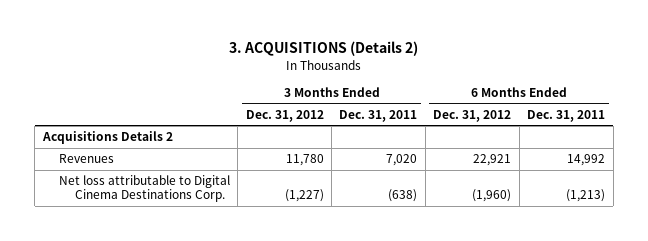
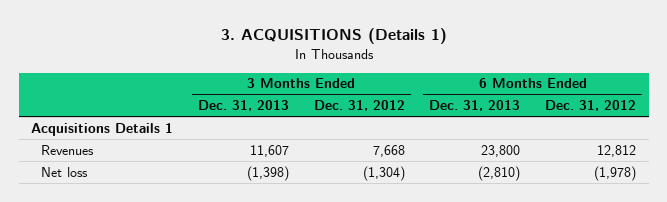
[228,41,418,57] 3. ACQUISITIONS (Details 2) -> [220,28,447,45] 3. ACQUISITIONS (Details 1)
[339,109,418,122] Dec. 31, 2011 -> none
[527,109,606,122] Dec. 31, 2011 -> none
none -> [197,100,289,112] Dec. 31, 2013
none -> [429,100,521,112] Dec. 31, 2013
[41,131,173,145] Acquisitions Details 2 -> [31,122,174,136] Acquisitions Details 1
[285,154,324,167] 11,780 -> [372,144,405,157] 7,668
[473,154,512,167] 22,921 -> [597,144,637,157] 12,812
[58,175,230,203] Net loss attributable to Digital Cinema Destinations Corp. -> [41,166,89,177] Net loss
[284,189,324,203] (1,227) -> [362,165,405,181] (1,304)
[472,189,512,203] (1,960) -> [594,165,637,181] (1,978)

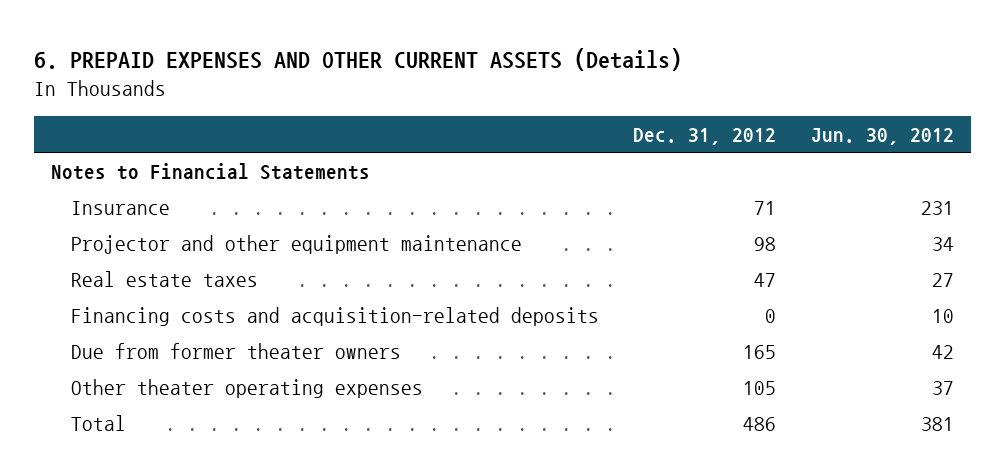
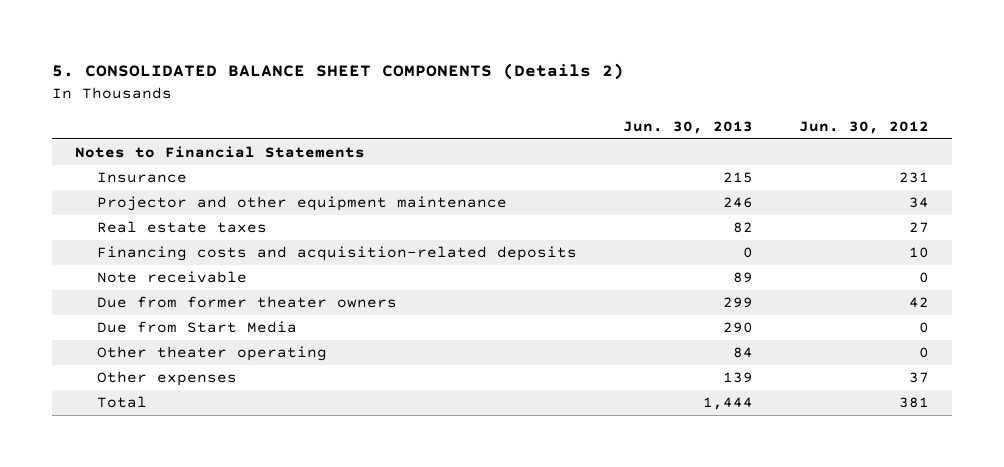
[34,47,683,71] 6. PREPAID EXPENSES AND OTHER CURRENT ASSETS (Details) -> [51,63,624,81] 5. CONSOLIDATED BALANCE SHEET COMPONENTS (Details 2)
[633,127,777,145] Dec. 31, 2012 -> none
none -> [623,120,754,134] Jun. 30, 2013
none -> [97,271,248,284] Note receivable
none -> [97,321,298,334] Due from Start Media
none -> [97,346,328,362] Other theater operating
[70,378,423,398] Other theater operating expenses -> [97,371,238,387] Other expenses

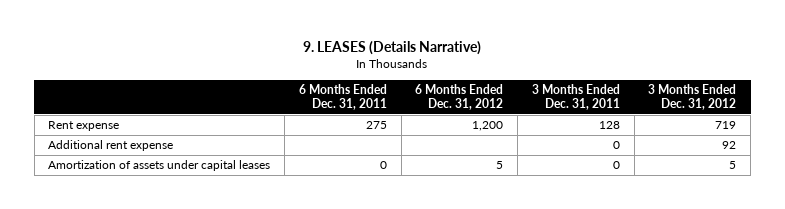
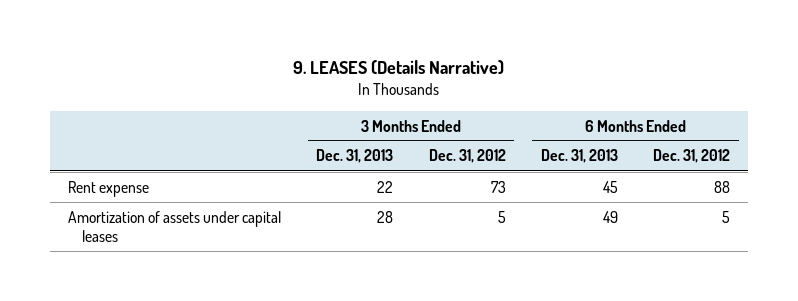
[298,84,387,111] 6 Months Ended Dec. 31, 2011 -> none
[531,84,620,111] 3 Months Ended Dec. 31, 2011 -> none
none -> [316,149,394,164] Dec. 31, 2013
none -> [540,149,618,164] Dec. 31, 2013
[48,140,174,152] Additional rent expense -> none
[472,121,504,132] 1,200 -> [714,180,731,193] 88
[715,121,737,130] 719 -> [490,180,506,193] 73

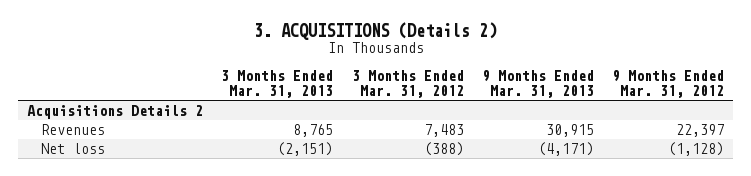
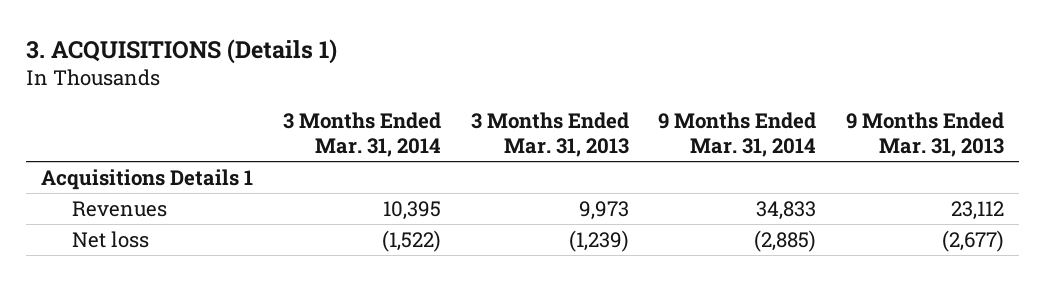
[253,21,497,40] 3. ACQUISITIONS (Details 2) -> [26,38,338,64] 3. ACQUISITIONS (Details 1)
[351,69,464,99] 3 Months Ended Mar. 31, 2012 -> none
[612,69,725,99] 9 Months Ended Mar. 31, 2012 -> none
none -> [282,111,441,158] 3 Months Ended Mar. 31, 2014
none -> [658,111,817,158] 9 Months Ended Mar. 31, 2014
[26,105,203,120] Acquisitions Details 2 -> [40,168,253,190] Acquisitions Details 1
[293,124,334,138] 8,765 -> [578,200,629,220] 9,973
[545,124,594,138] 30,915 -> [951,200,1005,220] 23,112
[277,142,334,157] (2,151) -> [568,229,629,252] (1,239)
[537,142,594,157] (4,171) -> [942,229,1005,252] (2,677)

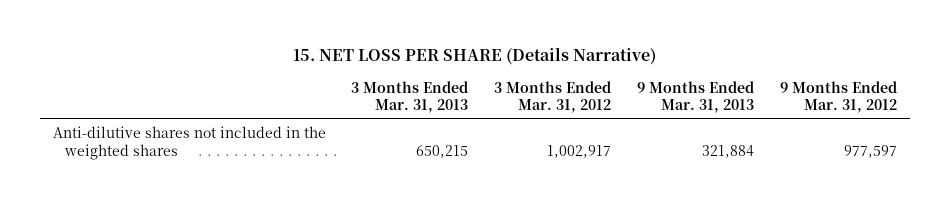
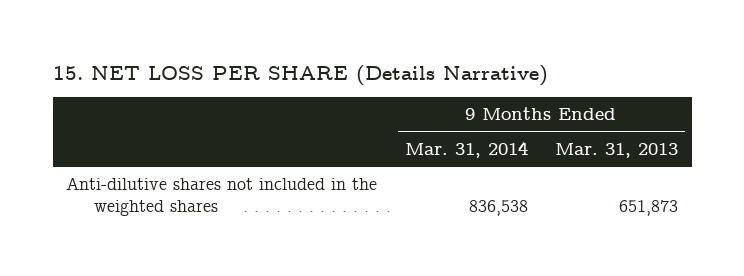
[351,81,469,114] 3 Months Ended Mar. 31, 2013 -> none
[494,81,612,114] 3 Months Ended Mar. 31, 2012 -> none
[780,81,898,114] 9 Months Ended Mar. 31, 2012 -> none
none -> [404,140,528,158] Mar. 31, 2014
[702,144,755,158] 321,884 -> [619,200,679,217] 651,873

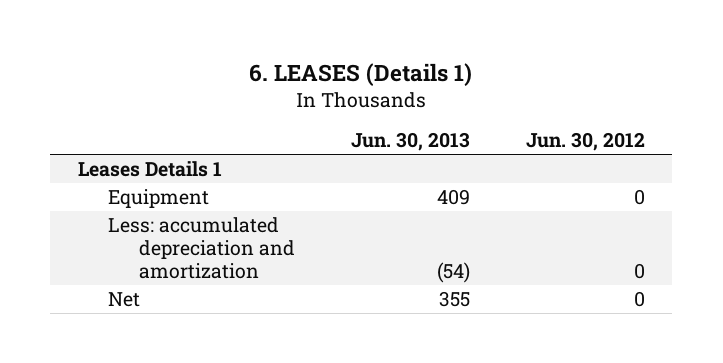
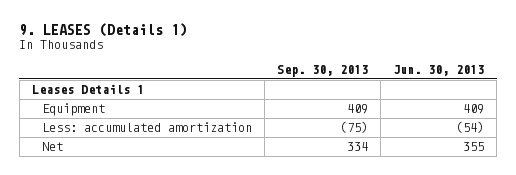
[249,62,473,86] 6. LEASES (Details 1) -> [19,23,188,38] 9. LEASES (Details 1)
[525,132,645,152] Jun. 30, 2012 -> none
none -> [277,64,369,77] Sep. 30, 2013
[108,216,295,280] Less: accumulated depreciation and amortization -> [42,122,253,133] Less: accumulated amortization

